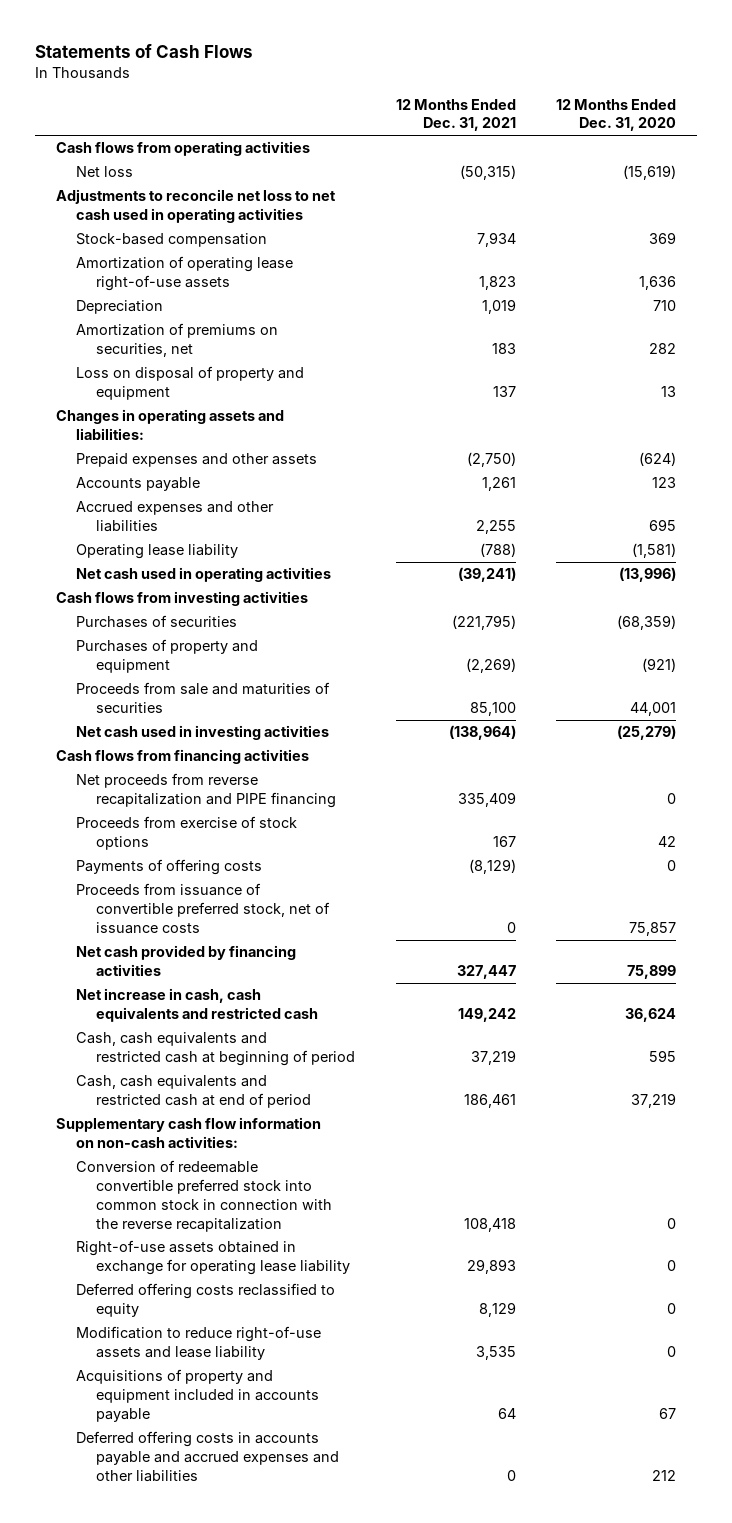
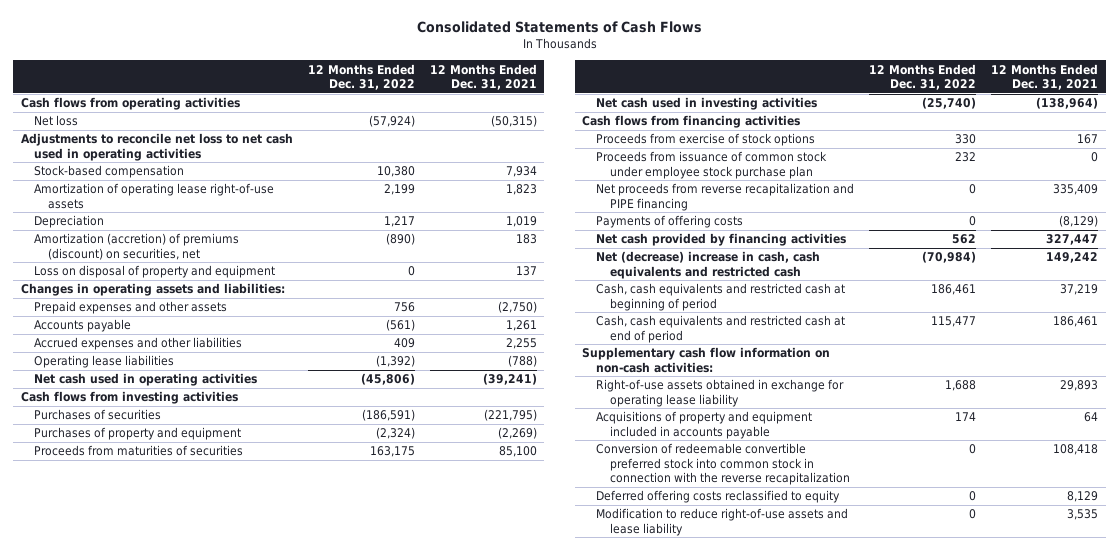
[35,43,254,58] Statements of Cash Flows -> [416,20,702,33] Consolidated Statements of Cash Flows
[556,98,677,132] 12 Months Ended Dec. 31, 2020 -> none
none -> [307,63,415,90] 12 Months Ended Dec. 31, 2022
[75,323,278,358] Amortization of premiums on securities, net -> [34,233,240,260] Amortization (accretion) of premiums (discount) on securities, net
[75,544,238,560] Operating lease liability -> [34,355,175,369] Operating lease liabilities
[75,682,330,714] Proceeds from sale and maturities of securities -> [34,445,244,457] Proceeds from maturities of securities
none -> [595,151,827,179] Proceeds from issuance of common stock under employee stock purchase plan
[75,773,337,809] Net proceeds from reverse recapitalization and PIPE financing -> [595,183,854,211] Net proceeds from reverse recapitalization and PIPE financing
[75,883,331,934] Proceeds from issuance of convertible preferred stock, net of issuance costs -> none
[75,988,319,1023] Net increase in cash, cash equivalents and restricted cash -> [595,251,820,279] Net (decrease) increase in cash, cash equivalents and restricted cash
[75,1369,320,1422] Acquisitions of property and equipment included in accounts payable -> [595,411,812,439] Acquisitions of property and equipment included in accounts payable
[75,1160,333,1232] Conversion of redeemable convertible preferred stock into common stock in connection with the reverse recapitalization -> [595,443,850,486] Conversion of redeemable convertible preferred stock into common stock in connection with the reverse recapitalization
[75,1431,340,1482] Deferred offering costs in accounts payable and accrued expenses and other liabilities -> none

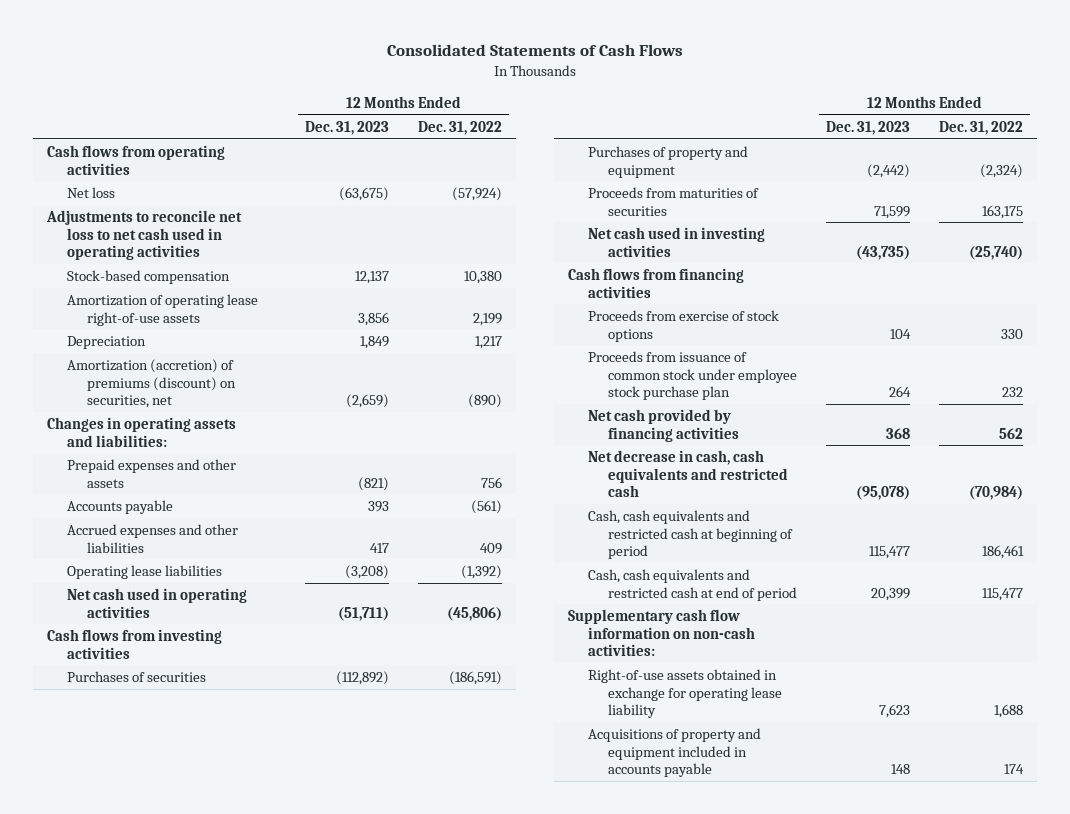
[429,63,537,90] 12 Months Ended Dec. 31, 2021 -> none
none -> [305,120,390,135] Dec. 31, 2023
[34,265,276,279] Loss on disposal of property and equipment -> none
[595,183,854,211] Net proceeds from reverse recapitalization and PIPE financing -> none
[595,215,743,229] Payments of offering costs -> none
[595,251,820,279] Net (decrease) increase in cash, cash equivalents and restricted cash -> [588,450,789,498] Net decrease in cash, cash equivalents and restricted cash
[595,443,850,486] Conversion of redeemable convertible preferred stock into common stock in connection with the reverse recapitalization -> none
[595,490,840,504] Deferred offering costs reclassified to equity -> none
[595,508,848,536] Modification to reduce right-of-use assets and lease liability -> none

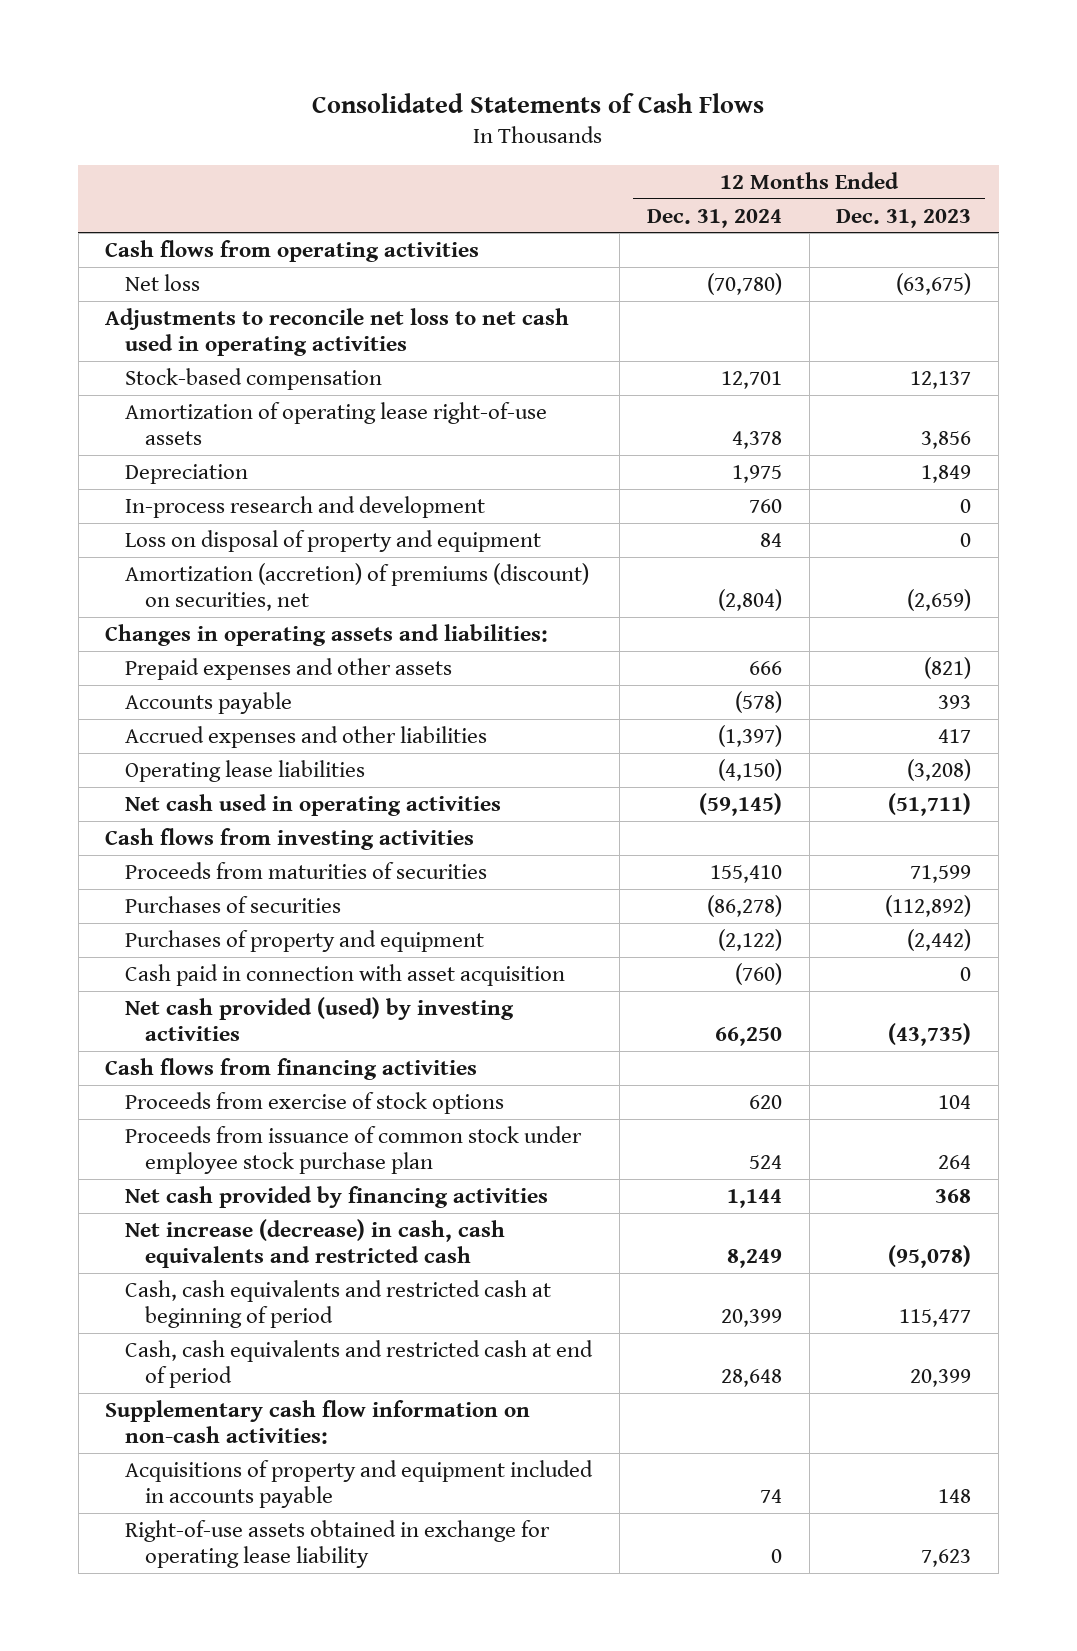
[417,120,502,135] Dec. 31, 2022 -> none
none -> [646,208,782,228] Dec. 31, 2024
none -> [125,495,486,518] In-process research and development
none -> [125,529,542,552] Loss on disposal of property and equipment
[588,187,760,216] Proceeds from maturities of securities -> [125,861,488,879] Proceeds from maturities of securities
none -> [125,963,566,986] Cash paid in connection with asset acquisition
[588,227,766,257] Net cash used in investing activities -> [125,996,515,1042] Net cash provided (used) by investing activities
[588,450,789,498] Net decrease in cash, cash equivalents and restricted cash -> [125,1218,506,1269] Net increase (decrease) in cash, cash equivalents and restricted cash
[588,669,783,719] Right-of-use assets obtained in exchange for operating lease liability -> [125,1519,551,1569] Right-of-use assets obtained in exchange for operating lease liability

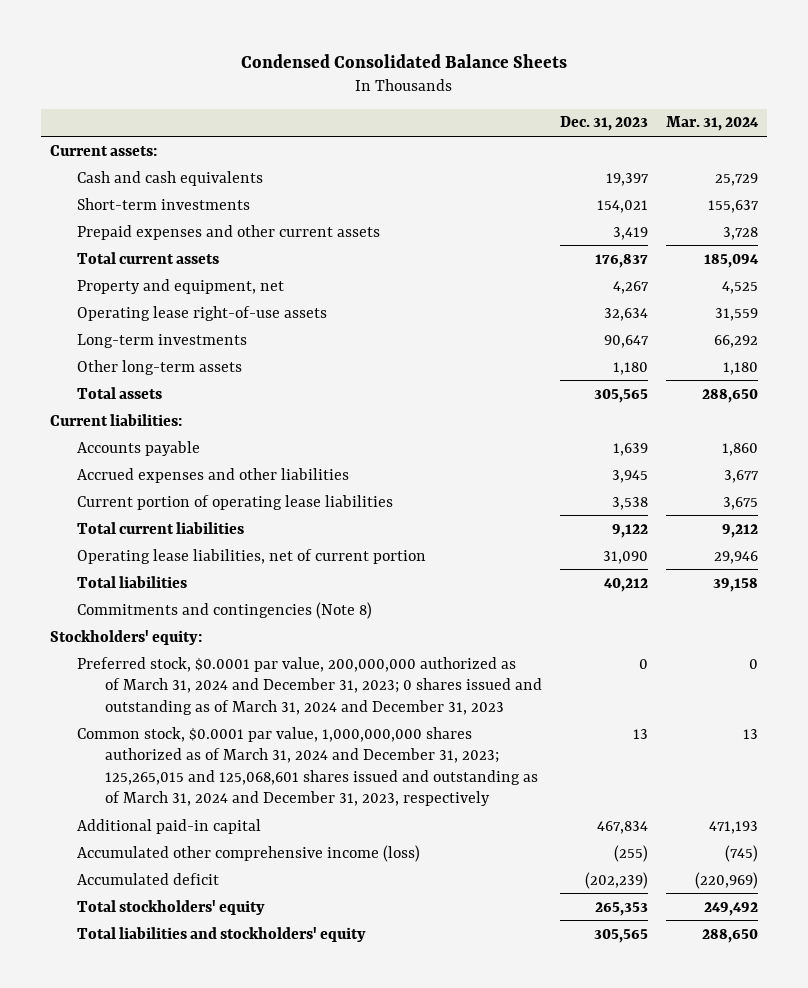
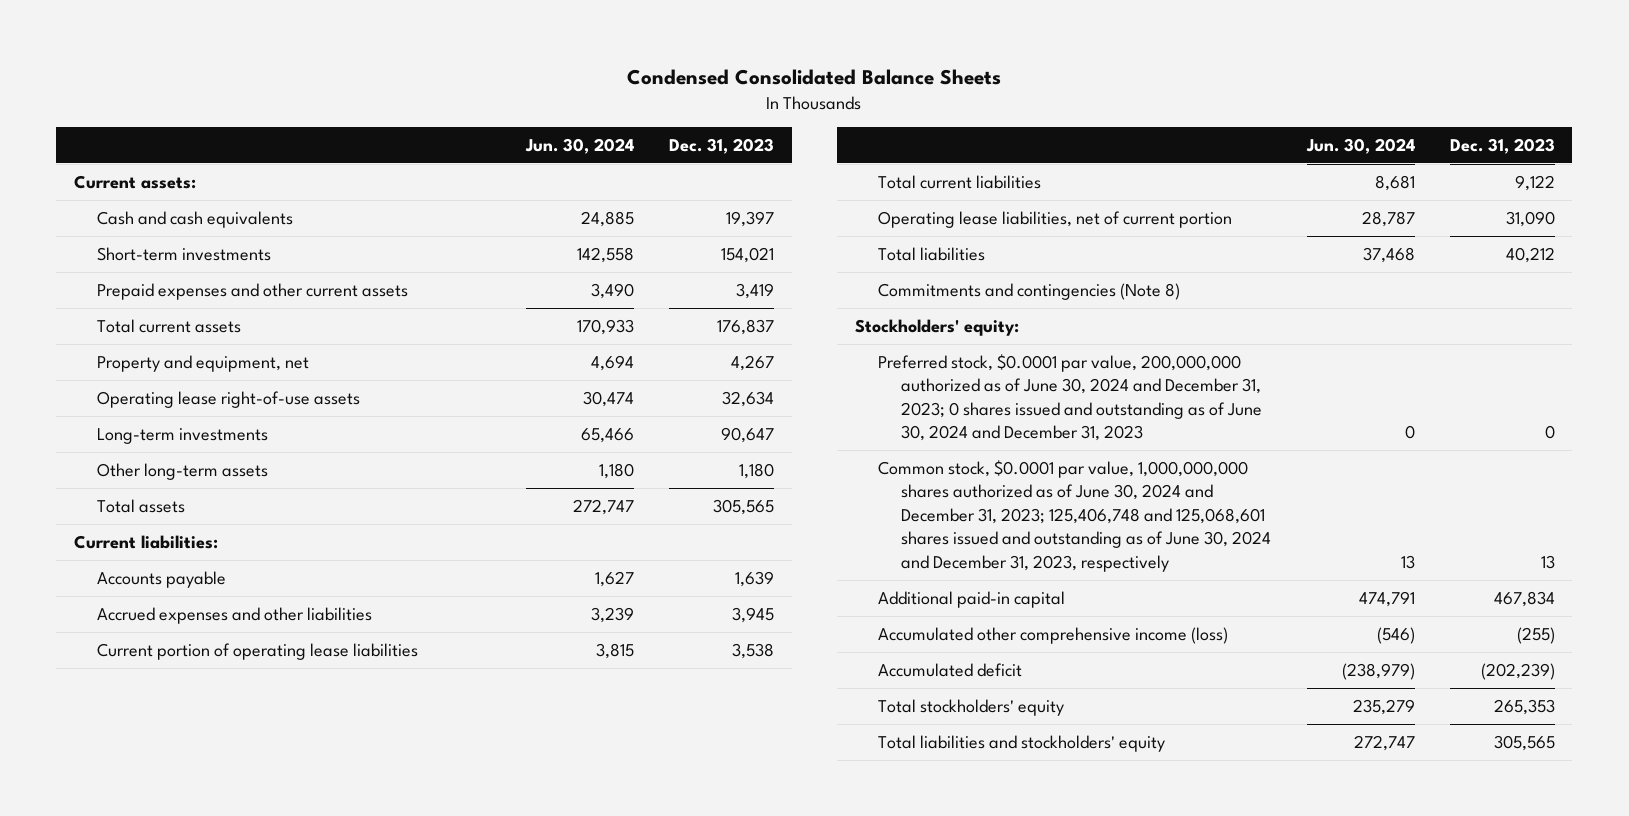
[666,116,760,132] Mar. 31, 2024 -> none
none -> [524,137,634,154] Jun. 30, 2024
[77,656,542,715] Preferred stock, $0.0001 par value, 200,000,000 authorized as of March 31, 2024 and December 31, 2023; 0 shares issued and outstanding as of March 31, 2024 and December 31, 2023 -> [878,353,1263,442] Preferred stock, $0.0001 par value, 200,000,000 authorized as of June 30, 2024 and December 31, 2023; 0 shares issued and outstanding as of June 30, 2024 and December 31, 2023
[77,726,538,807] Common stock, $0.0001 par value, 1,000,000,000 shares authorized as of March 31, 2024 and December 31, 2023; 125,265,015 and 125,068,601 shares issued and outstanding as of March 31, 2024 and December 31, 2023, respectively -> [878,459,1272,572] Common stock, $0.0001 par value, 1,000,000,000 shares authorized as of June 30, 2024 and December 31, 2023; 125,406,748 and 125,068,601 shares issued and outstanding as of June 30, 2024 and December 31, 2023, respectively

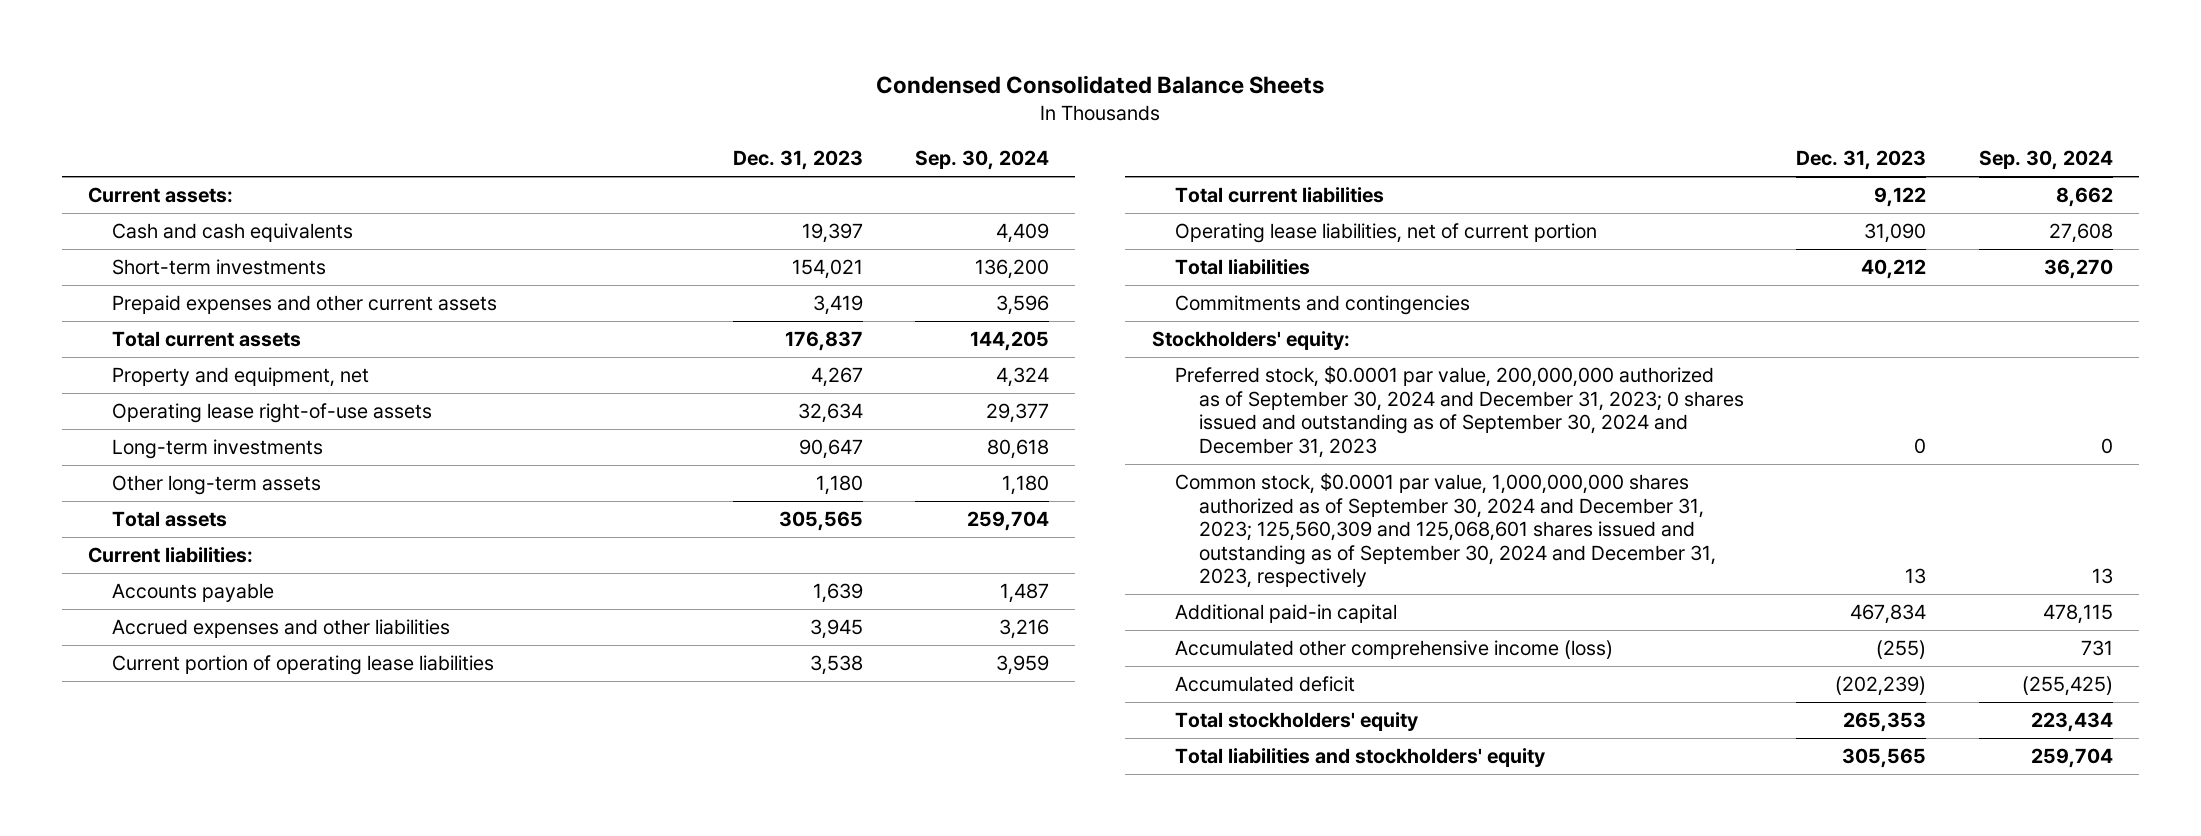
[524,137,634,154] Jun. 30, 2024 -> none
none -> [915,150,1050,171] Sep. 30, 2024
[878,282,1181,300] Commitments and contingencies (Note 8) -> [1175,295,1471,316] Commitments and contingencies
[878,353,1263,442] Preferred stock, $0.0001 par value, 200,000,000 authorized as of June 30, 2024 and December 31, 2023; 0 shares issued and outstanding as of June 30, 2024 and December 31, 2023 -> [1175,366,1744,458] Preferred stock, $0.0001 par value, 200,000,000 authorized as of September 30, 2024 and December 31, 2023; 0 shares issued and outstanding as of September 30, 2024 and December 31, 2023
[878,459,1272,572] Common stock, $0.0001 par value, 1,000,000,000 shares authorized as of June 30, 2024 and December 31, 2023; 125,406,748 and 125,068,601 shares issued and outstanding as of June 30, 2024 and December 31, 2023, respectively -> [1175,473,1716,589] Common stock, $0.0001 par value, 1,000,000,000 shares authorized as of September 30, 2024 and December 31, 2023; 125,560,309 and 125,068,601 shares issued and outstanding as of September 30, 2024 and December 31, 2023, respectively

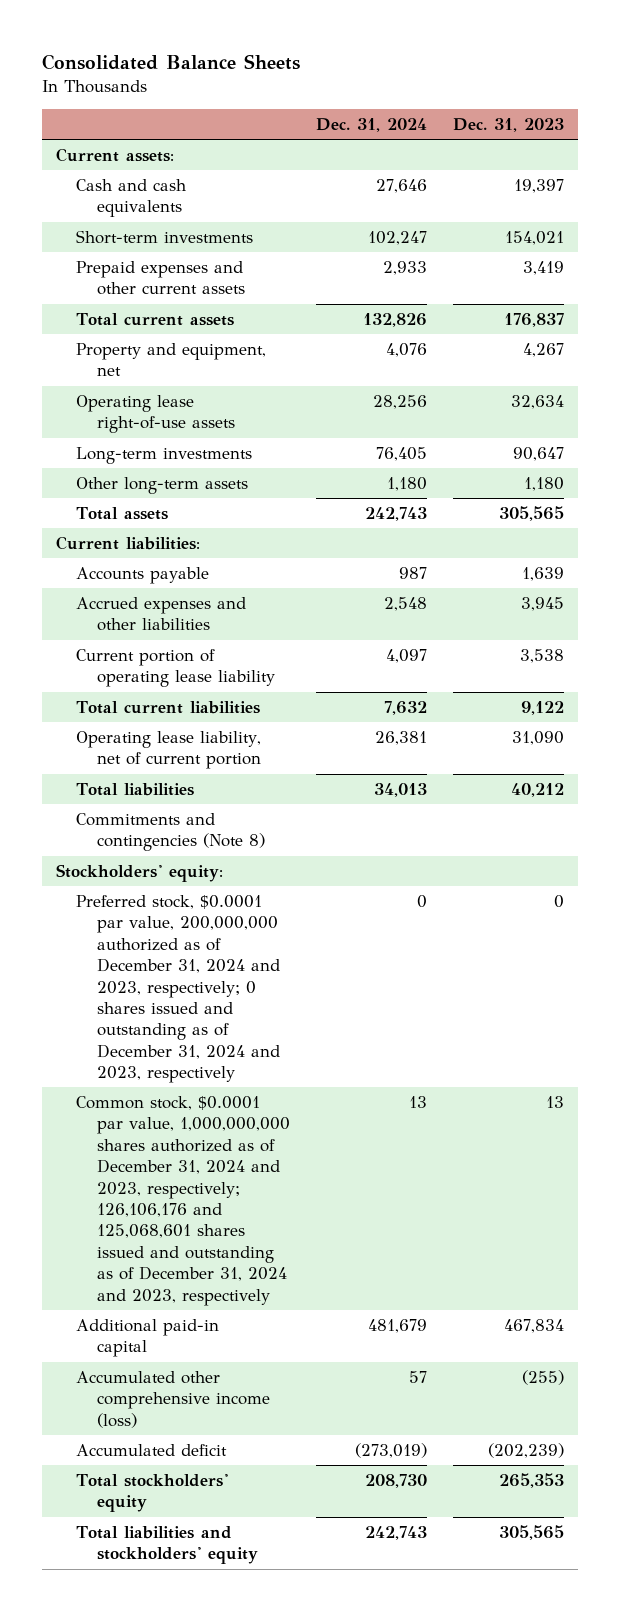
[876,74,1325,94] Condensed Consolidated Balance Sheets -> [42,53,301,70] Consolidated Balance Sheets
[915,150,1050,171] Sep. 30, 2024 -> none
none -> [315,118,427,133] Dec. 31, 2024
[111,655,494,676] Current portion of operating lease liabilities -> [76,648,275,688] Current portion of operating lease liability
[1175,223,1598,244] Operating lease liabilities, net of current portion -> [76,730,262,770] Operating lease liability, net of current portion
[1175,295,1471,316] Commitments and contingencies -> [76,812,265,852] Commitments and contingencies (Note 8)
[1175,366,1744,458] Preferred stock, $0.0001 par value, 200,000,000 authorized as of September 30, 2024 and December 31, 2023; 0 shares issued and outstanding as of September 30, 2024 and December 31, 2023 -> [76,894,280,1084] Preferred stock, $0.0001 par value, 200,000,000 authorized as of December 31, 2024 and 2023, respectively; 0 shares issued and outstanding as of December 31, 2024 and 2023, respectively
[1175,473,1716,589] Common stock, $0.0001 par value, 1,000,000,000 shares authorized as of September 30, 2024 and December 31, 2023; 125,560,309 and 125,068,601 shares issued and outstanding as of September 30, 2024 and December 31, 2023, respectively -> [76,1095,290,1306] Common stock, $0.0001 par value, 1,000,000,000 shares authorized as of December 31, 2024 and 2023, respectively; 126,106,176 and 125,068,601 shares issued and outstanding as of December 31, 2024 and 2023, respectively

